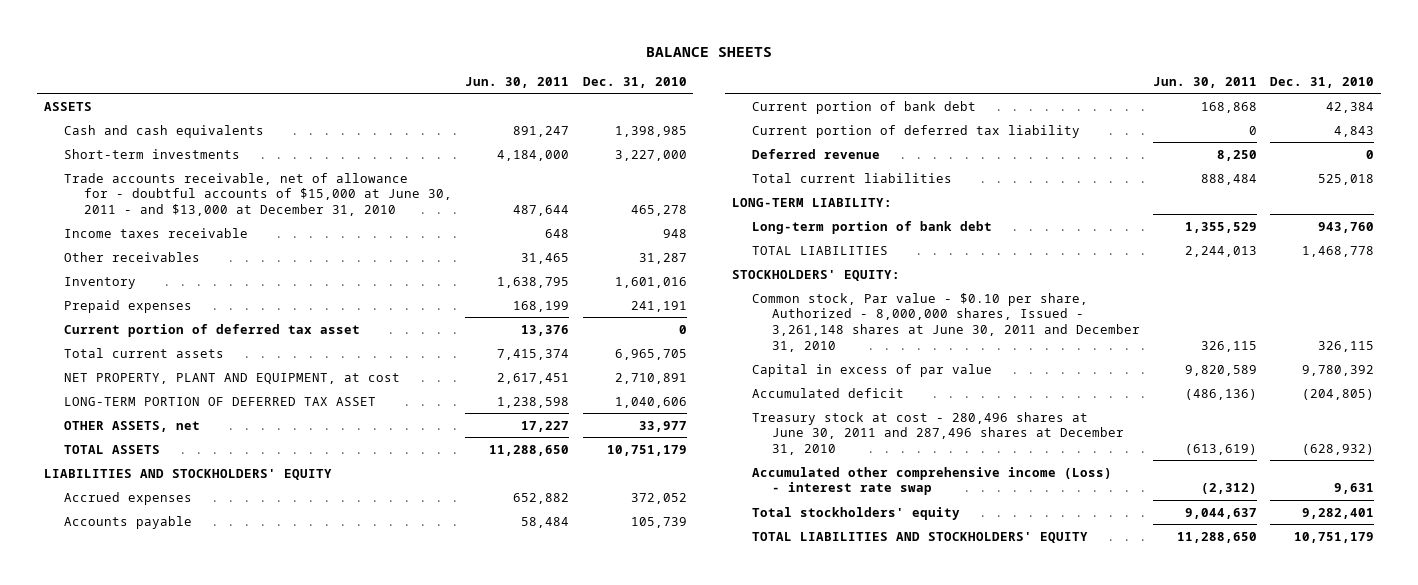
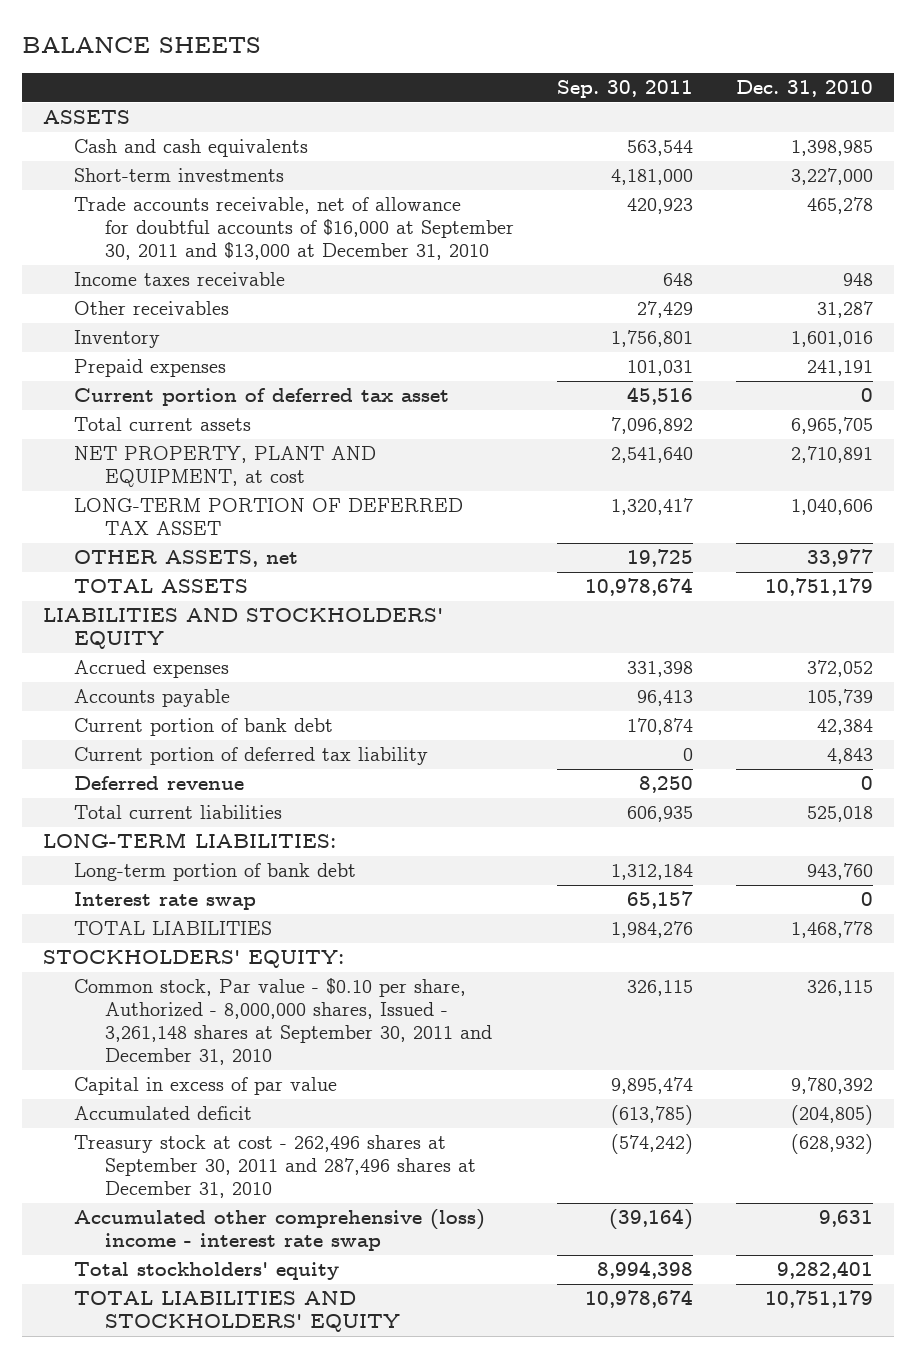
[465,77,570,89] Jun. 30, 2011 -> none
none -> [556,80,693,99] Sep. 30, 2011
[63,172,453,216] Trade accounts receivable, net of allowance for - doubtful accounts of $15,000 at June 30, 2011 - and $13,000 at December 31, 2010 -> [74,197,515,261] Trade accounts receivable, net of allowance for doubtful accounts of $16,000 at September 30, 2011 and $13,000 at December 31, 2010
[731,197,892,207] LONG-TERM LIABILITY: -> [43,832,337,849] LONG-TERM LIABILITIES:
none -> [74,892,257,911] Interest rate swap
[751,292,1140,352] Common stock, Par value - $0.10 per share, Authorized - 8,000,000 shares, Issued - 3,261,148 shares at June 30, 2011 and December 31, 2010 -> [74,978,493,1066] Common stock, Par value - $0.10 per share, Authorized - 8,000,000 shares, Issued - 3,261,148 shares at September 30, 2011 and December 31, 2010
[751,411,1124,455] Treasury stock at cost - 280,496 shares at June 30, 2011 and 287,496 shares at December 31, 2010 -> [74,1135,477,1199] Treasury stock at cost - 262,496 shares at September 30, 2011 and 287,496 shares at December 31, 2010
[751,466,1112,496] Accumulated other comprehensive income (Loss) - interest rate swap -> [74,1209,486,1252] Accumulated other comprehensive (loss) income - interest rate swap

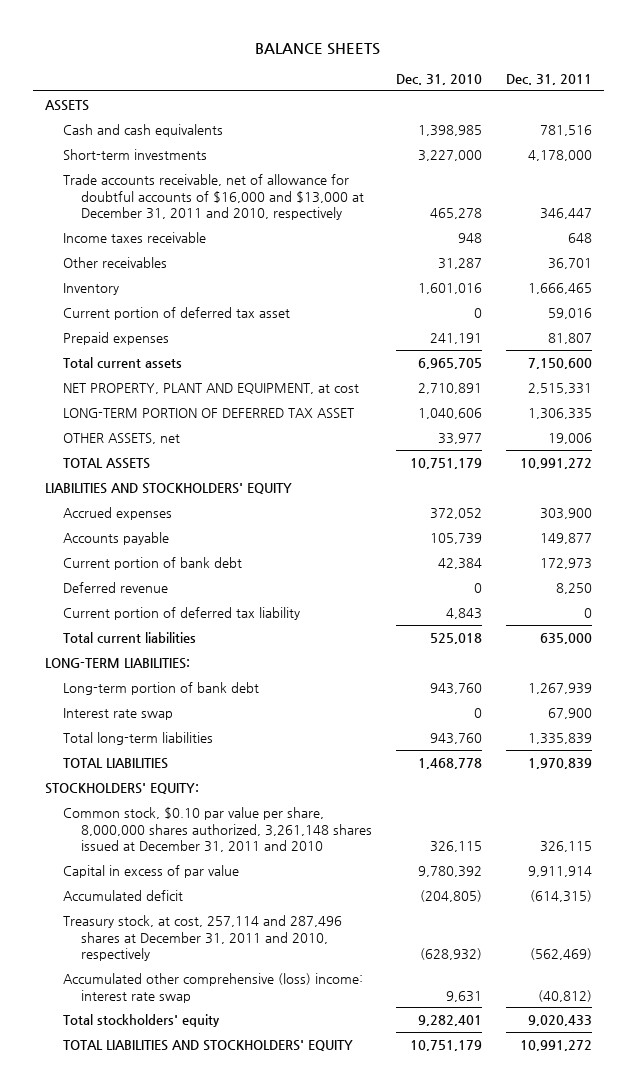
[556,80,693,99] Sep. 30, 2011 -> none
none -> [506,73,593,85] Dec. 31, 2011
[74,197,515,261] Trade accounts receivable, net of allowance for doubtful accounts of $16,000 at September 30, 2011 and $13,000 at December 31, 2010 -> [62,173,365,221] Trade accounts receivable, net of allowance for doubtful accounts of $16,000 and $13,000 at December 31, 2011 and 2010, respectively
[74,359,227,378] Prepaid expenses -> [62,331,169,345] Prepaid expenses
[74,747,429,766] Current portion of deferred tax liability -> [62,606,300,620] Current portion of deferred tax liability
none -> [62,731,213,745] Total long-term liabilities
[74,978,493,1066] Common stock, Par value - $0.10 per share, Authorized - 8,000,000 shares, Issued - 3,261,148 shares at September 30, 2011 and December 31, 2010 -> [62,806,373,853] Common stock, $0.10 par value per share, 8,000,000 shares authorized, 3,261,148 shares issued at December 31, 2011 and 2010
[74,1135,477,1199] Treasury stock at cost - 262,496 shares at September 30, 2011 and 287,496 shares at December 31, 2010 -> [62,914,342,962] Treasury stock, at cost, 257,114 and 287,496 shares at December 31, 2011 and 2010, respectively
[74,1209,486,1252] Accumulated other comprehensive (loss) income - interest rate swap -> [62,972,363,1003] Accumulated other comprehensive (loss) income: interest rate swap

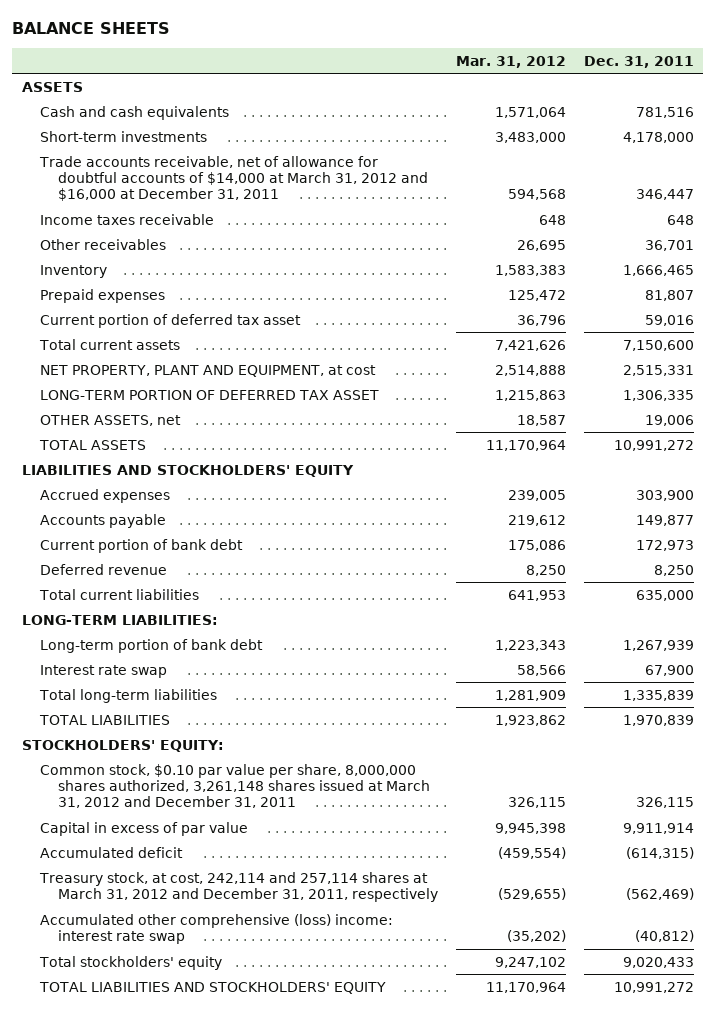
[396,73,483,85] Dec. 31, 2010 -> none
none -> [455,55,566,68] Mar. 31, 2012
[62,173,365,221] Trade accounts receivable, net of allowance for doubtful accounts of $16,000 and $13,000 at December 31, 2011 and 2010, respectively -> [38,155,428,202] Trade accounts receivable, net of allowance for doubtful accounts of $14,000 at March 31, 2012 and $16,000 at December 31, 2011
[62,306,290,320] Current portion of deferred tax asset -> [39,313,301,328] Current portion of deferred tax asset
[62,606,300,620] Current portion of deferred tax liability -> none
[62,806,373,853] Common stock, $0.10 par value per share, 8,000,000 shares authorized, 3,261,148 shares issued at December 31, 2011 and 2010 -> [39,763,430,809] Common stock, $0.10 par value per share, 8,000,000 shares authorized, 3,261,148 shares issued at March 31, 2012 and December 31, 2011
[62,914,342,962] Treasury stock, at cost, 257,114 and 287,496 shares at December 31, 2011 and 2010, respectively -> [38,871,438,902] Treasury stock, at cost, 242,114 and 257,114 shares at March 31, 2012 and December 31, 2011, respectively

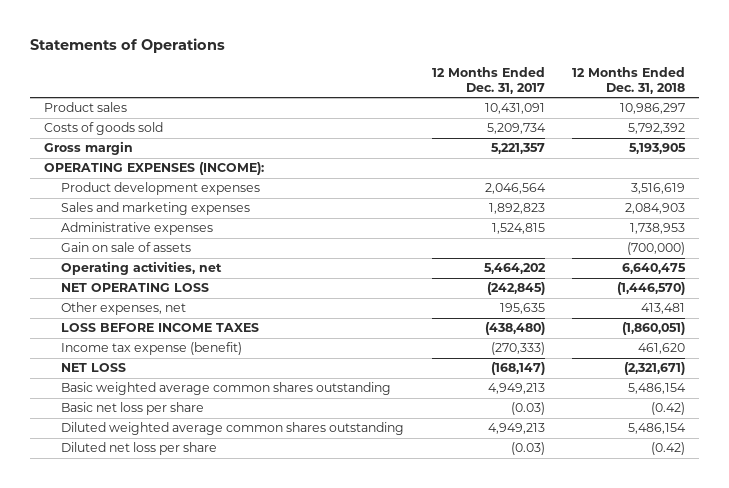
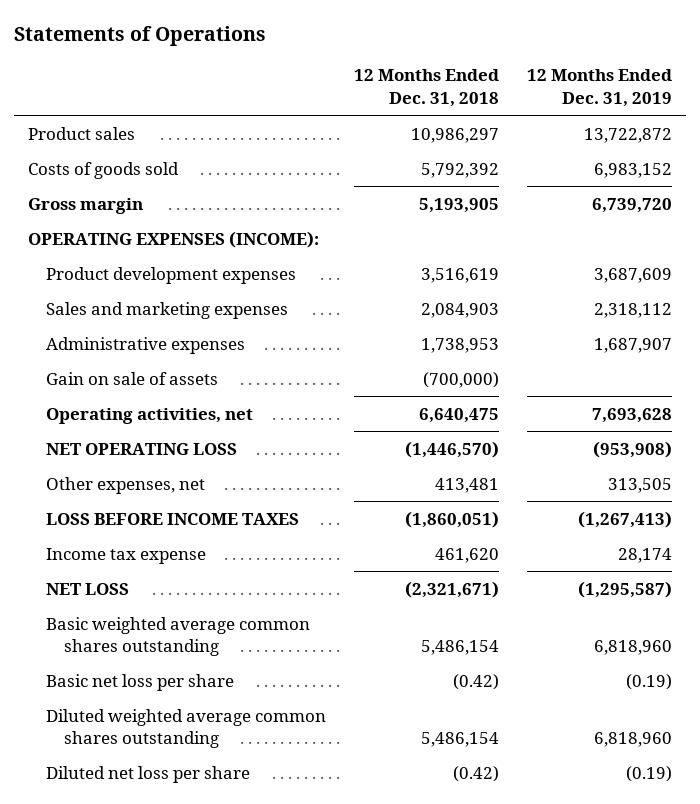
[431,67,545,95] 12 Months Ended Dec. 31, 2017 -> none
none -> [527,69,673,107] 12 Months Ended Dec. 31, 2019
[61,342,243,356] Income tax expense (benefit) -> [45,547,206,564] Income tax expense

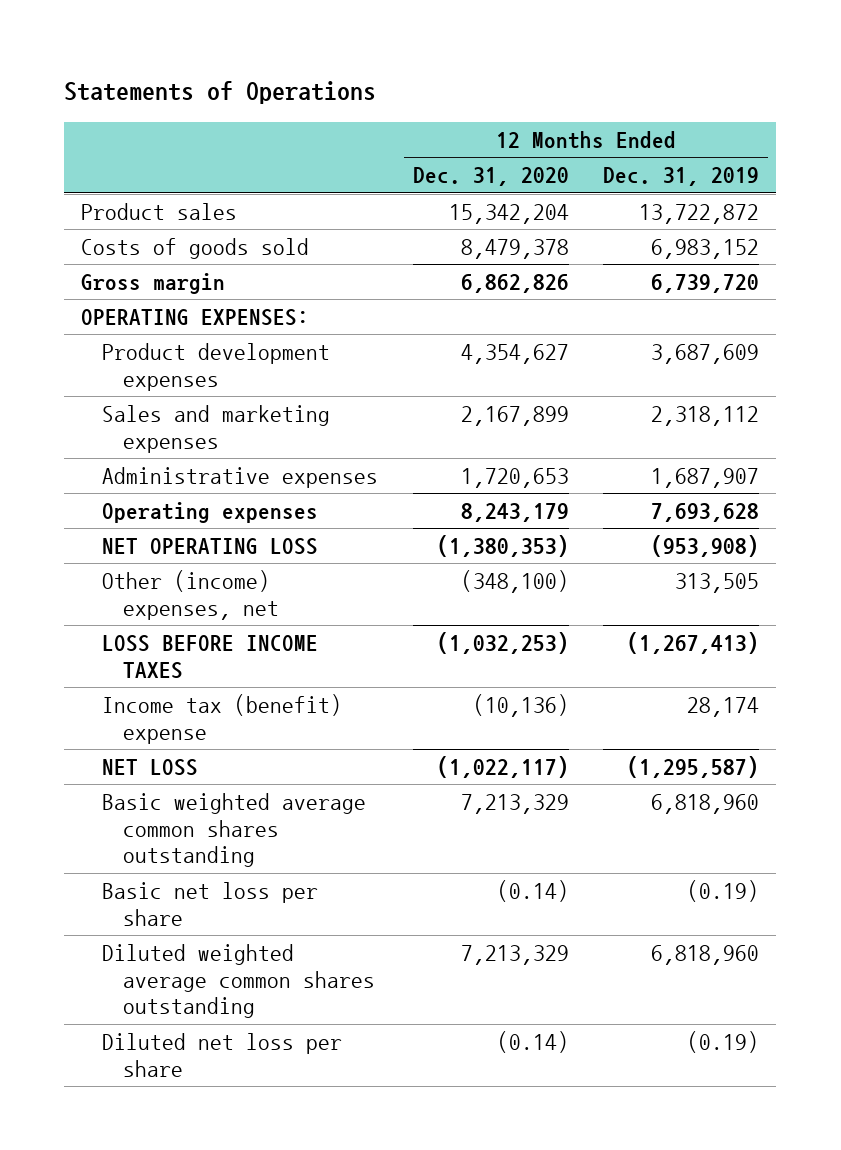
[354,69,500,107] 12 Months Ended Dec. 31, 2018 -> none
none -> [412,167,569,187] Dec. 31, 2020
[28,230,320,248] OPERATING EXPENSES (INCOME): -> [81,308,310,326] OPERATING EXPENSES:
[45,371,218,385] Gain on sale of assets -> none
[45,407,253,424] Operating activities, net -> [102,501,319,523] Operating expenses
[45,476,205,494] Other expenses, net -> [102,569,279,620] Other (income) expenses, net
[45,547,206,564] Income tax expense -> [102,693,343,744] Income tax (benefit) expense

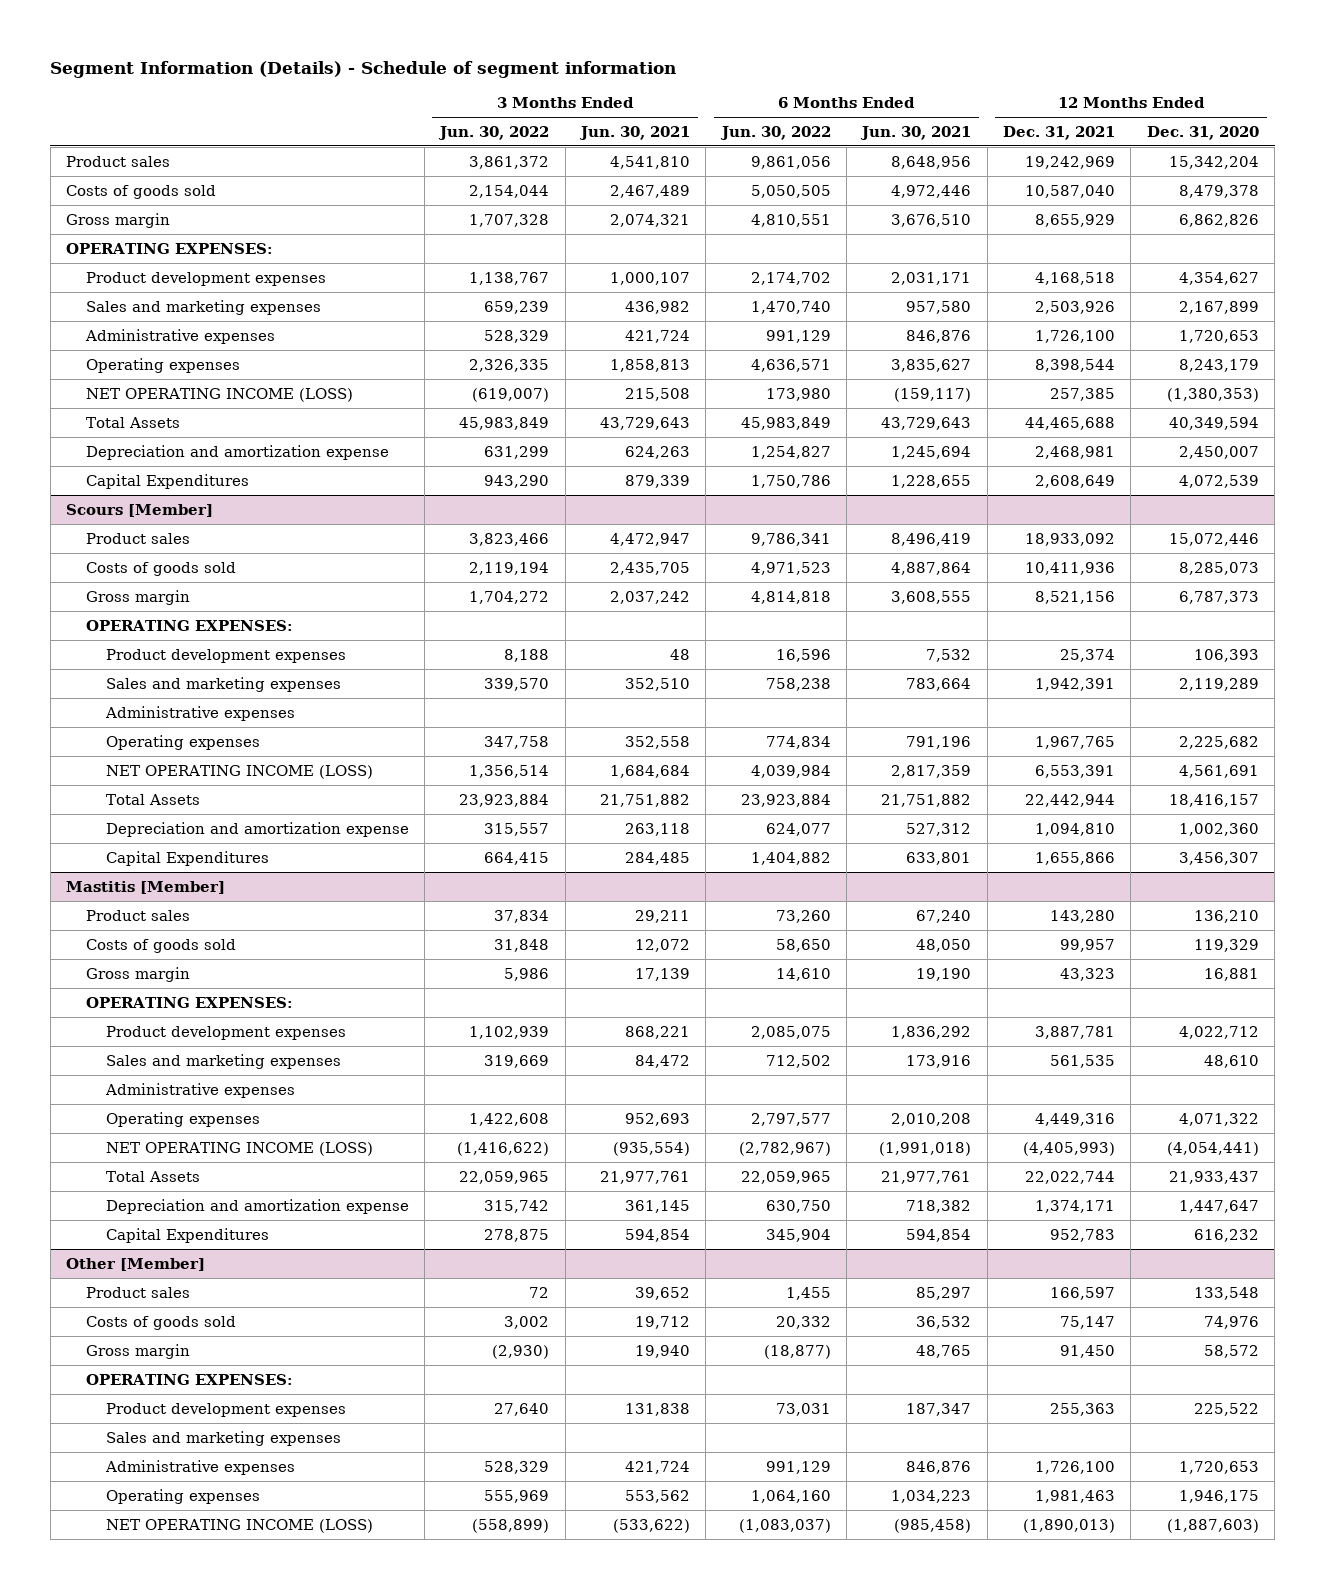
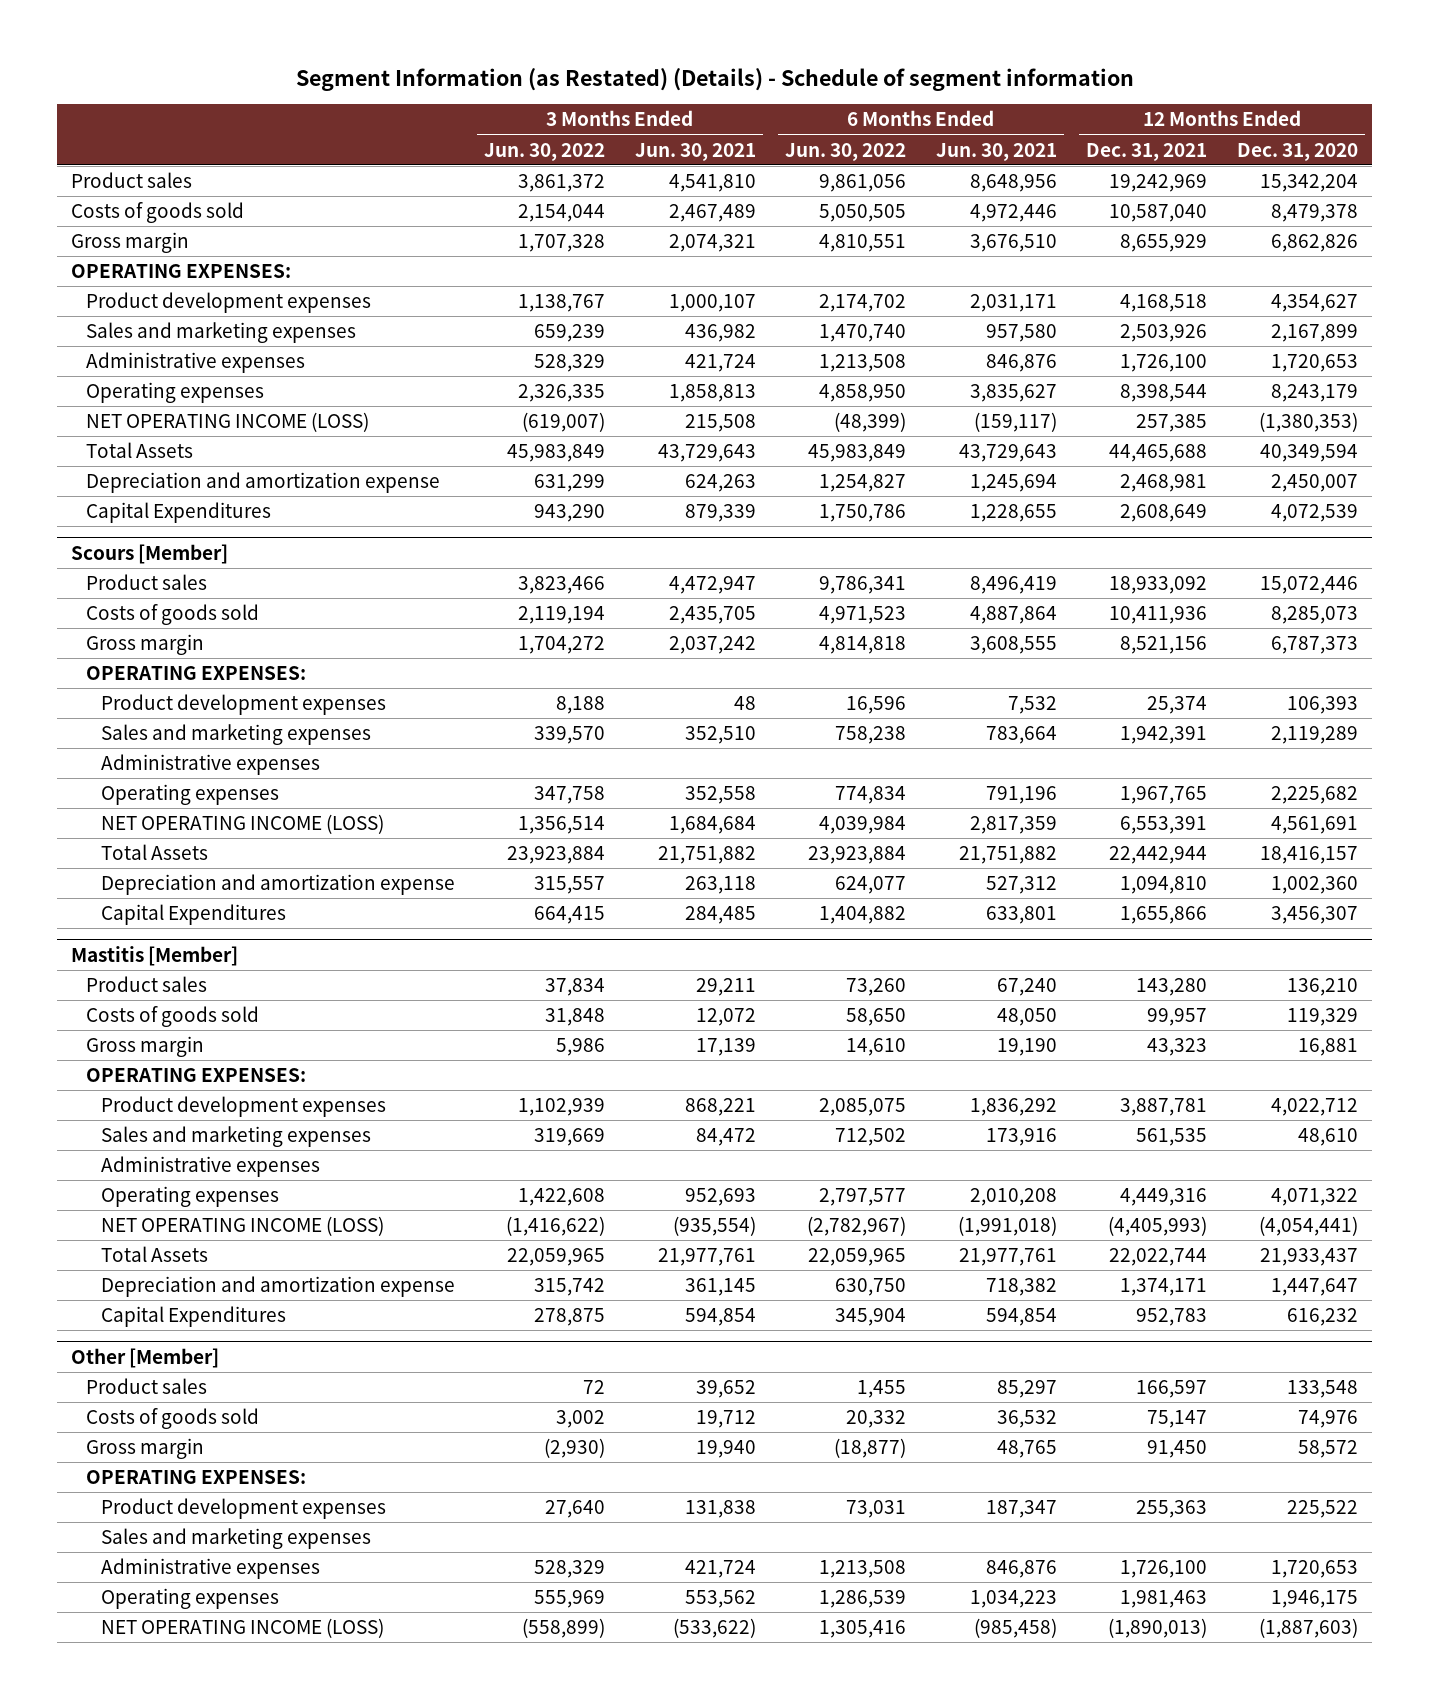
[50,60,677,78] Segment Information (Details) - Schedule of segment information -> [295,67,1134,91] Segment Information (as Restated) (Details) - Schedule of segment information
[765,329,831,343] 991,129 -> [819,353,907,372] 1,213,508
[750,358,831,372] 4,636,571 -> [819,383,907,402] 4,858,950
[765,387,831,401] 173,980 -> [834,411,907,432] (48,399)
[765,1460,831,1474] 991,129 -> [819,1559,907,1578] 1,213,508
[750,1489,831,1503] 1,064,160 -> [819,1589,907,1608] 1,286,539
[738,1518,831,1533] (1,083,037) -> [819,1619,907,1638] 1,305,416

